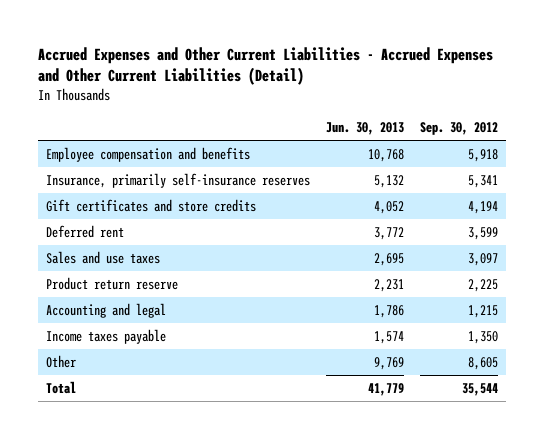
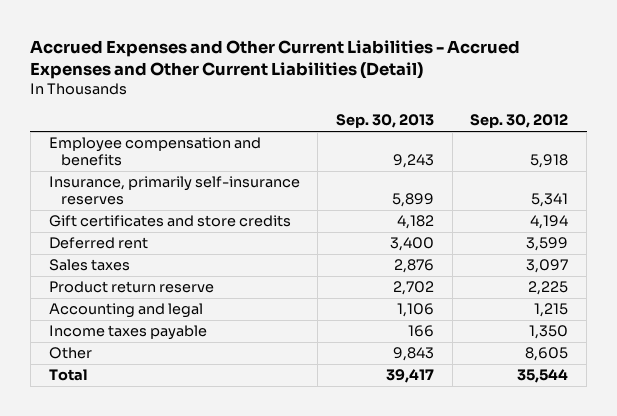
[325,122,404,136] Jun. 30, 2013 -> none
none -> [336,114,435,129] Sep. 30, 2013
[45,250,160,264] Sales and use taxes -> [48,259,130,272] Sales taxes

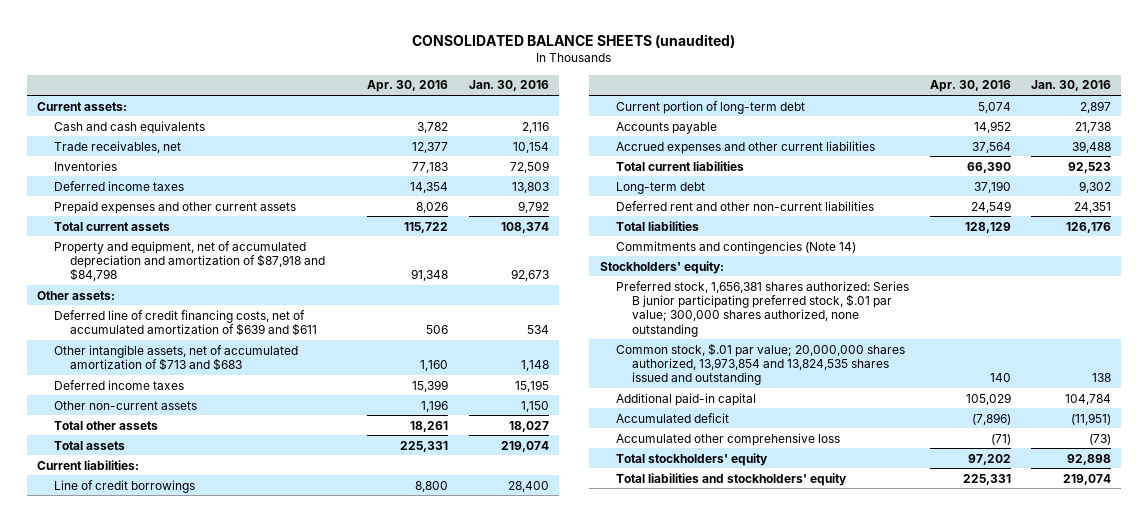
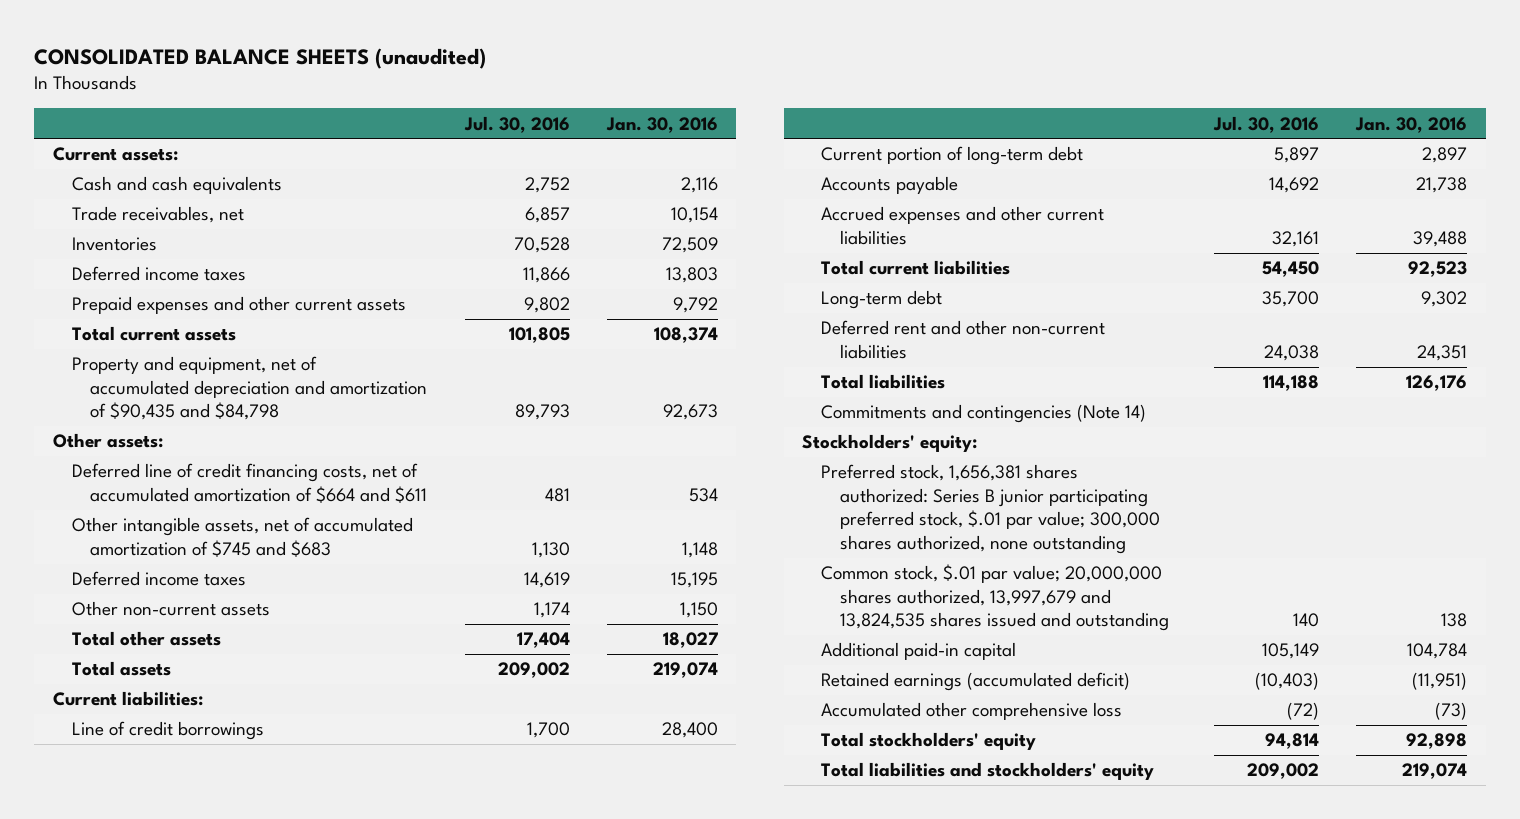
[367,80,449,93] Apr. 30, 2016 -> none
none -> [463,115,570,133] Jul. 30, 2016
[53,240,325,282] Property and equipment, net of accumulated depreciation and amortization of $87,918 and $84,798 -> [71,356,428,421] Property and equipment, net of accumulated depreciation and amortization of $90,435 and $84,798
[53,309,317,336] Deferred line of credit financing costs, net of accumulated amortization of $639 and $611 -> [71,463,428,503] Deferred line of credit financing costs, net of accumulated amortization of $664 and $611
[53,344,298,371] Other intangible assets, net of accumulated amortization of $713 and $683 -> [71,517,413,557] Other intangible assets, net of accumulated amortization of $745 and $683
[615,342,905,386] Common stock, $.01 par value; 20,000,000 shares authorized, 13,973,854 and 13,824,535 shares issued and outstanding -> [821,564,1169,632] Common stock, $.01 par value; 20,000,000 shares authorized, 13,997,679 and 13,824,535 shares issued and outstanding
[615,412,729,423] Accumulated deficit -> [821,672,1131,692] Retained earnings (accumulated deficit)

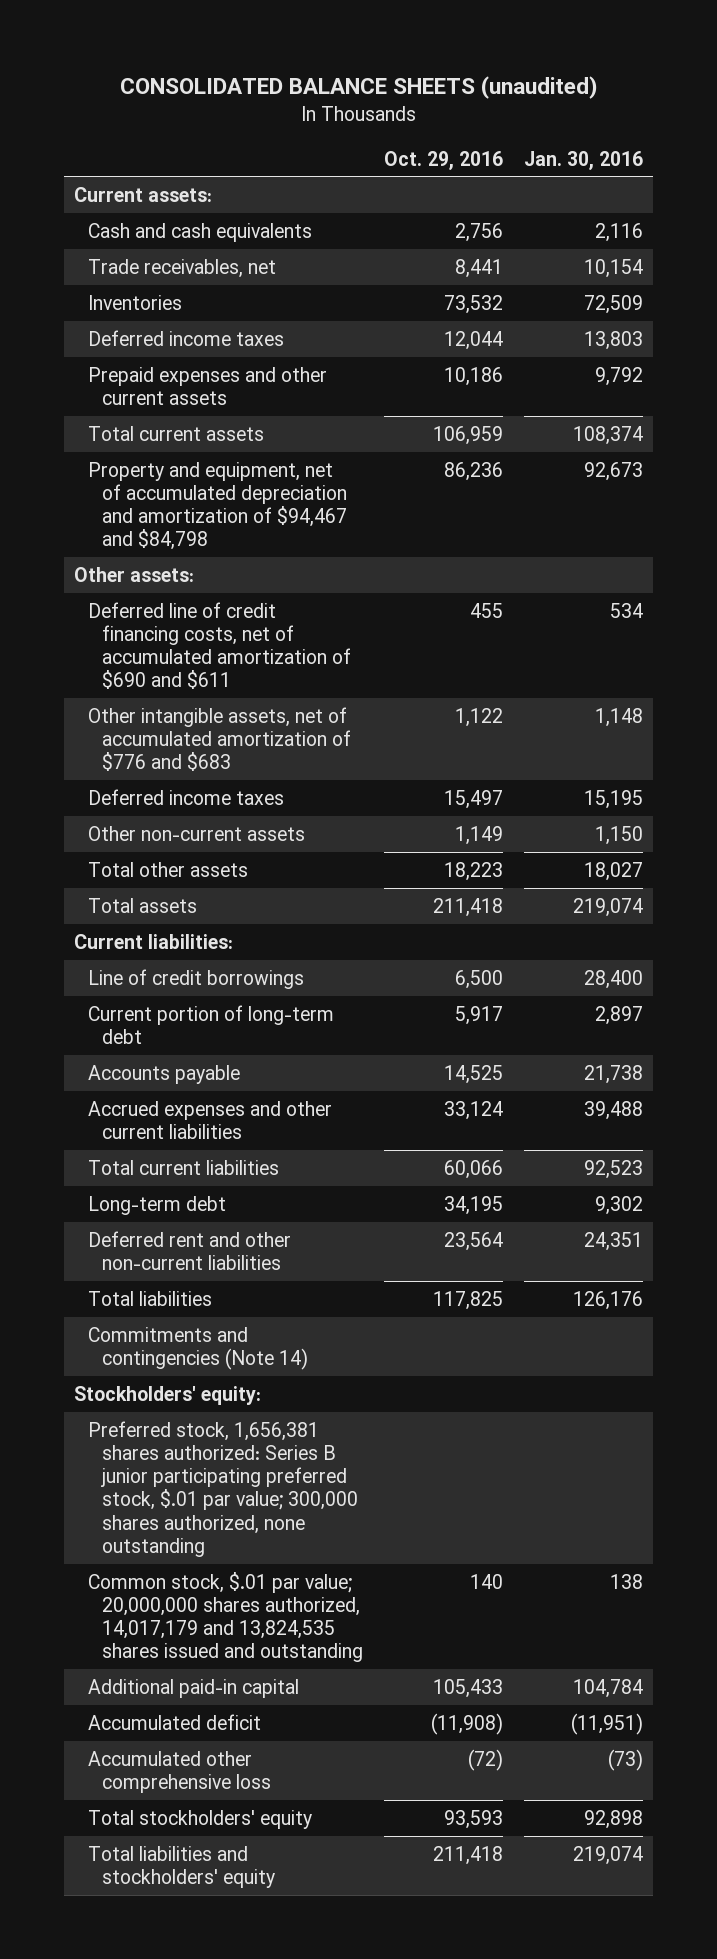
[463,115,570,133] Jul. 30, 2016 -> none
none -> [384,150,504,170] Oct. 29, 2016
[71,356,428,421] Property and equipment, net of accumulated depreciation and amortization of $90,435 and $84,798 -> [88,461,348,551] Property and equipment, net of accumulated depreciation and amortization of $94,467 and $84,798
[71,463,428,503] Deferred line of credit financing costs, net of accumulated amortization of $664 and $611 -> [88,601,352,690] Deferred line of credit financing costs, net of accumulated amortization of $690 and $611
[71,517,413,557] Other intangible assets, net of accumulated amortization of $745 and $683 -> [88,706,352,772] Other intangible assets, net of accumulated amortization of $776 and $683
[821,564,1169,632] Common stock, $.01 par value; 20,000,000 shares authorized, 13,997,679 and 13,824,535 shares issued and outstanding -> [88,1571,364,1663] Common stock, $.01 par value; 20,000,000 shares authorized, 14,017,179 and 13,824,535 shares issued and outstanding
[821,672,1131,692] Retained earnings (accumulated deficit) -> [88,1713,262,1730] Accumulated deficit

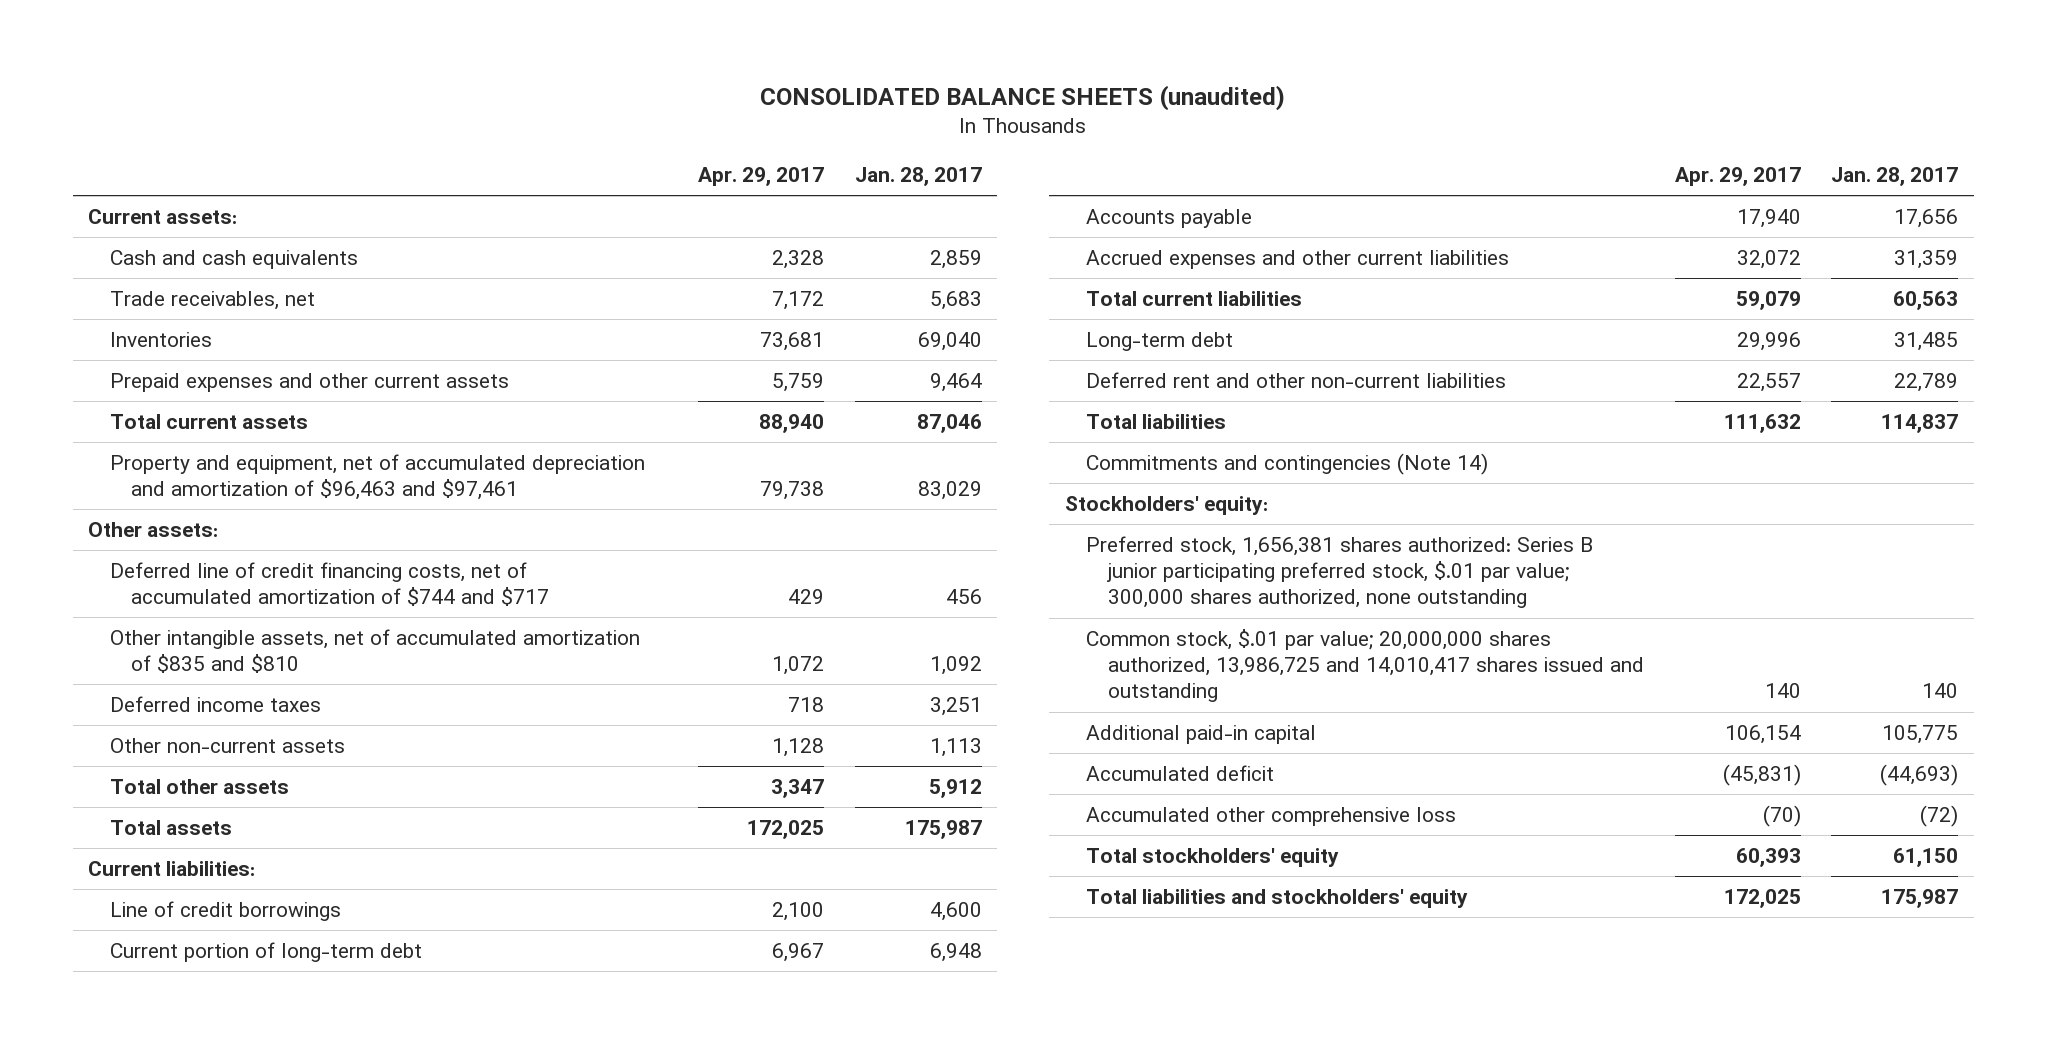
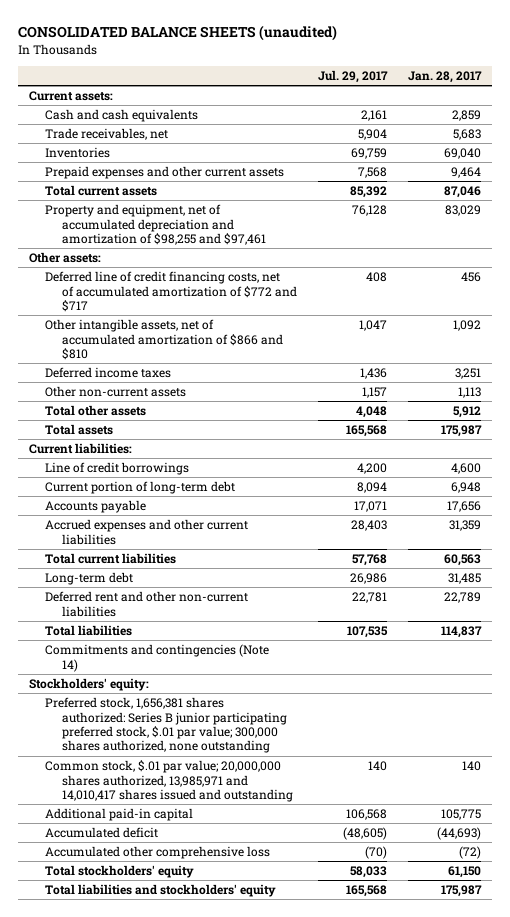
[698,166,825,186] Apr. 29, 2017 -> none
none -> [318,70,389,84] Jul. 29, 2017
[109,454,645,501] Property and equipment, net of accumulated depreciation and amortization of $96,463 and $97,461 -> [45,204,266,245] Property and equipment, net of accumulated depreciation and amortization of $98,255 and $97,461
[109,562,550,607] Deferred line of credit financing costs, net of accumulated amortization of $744 and $717 -> [45,271,297,312] Deferred line of credit financing costs, net of accumulated amortization of $772 and $717
[109,629,640,674] Other intangible assets, net of accumulated amortization of $835 and $810 -> [45,319,283,360] Other intangible assets, net of accumulated amortization of $866 and $810
[1086,629,1645,703] Common stock, $.01 par value; 20,000,000 shares authorized, 13,986,725 and 14,010,417 shares issued and outstanding -> [45,760,293,802] Common stock, $.01 par value; 20,000,000 shares authorized, 13,985,971 and 14,010,417 shares issued and outstanding

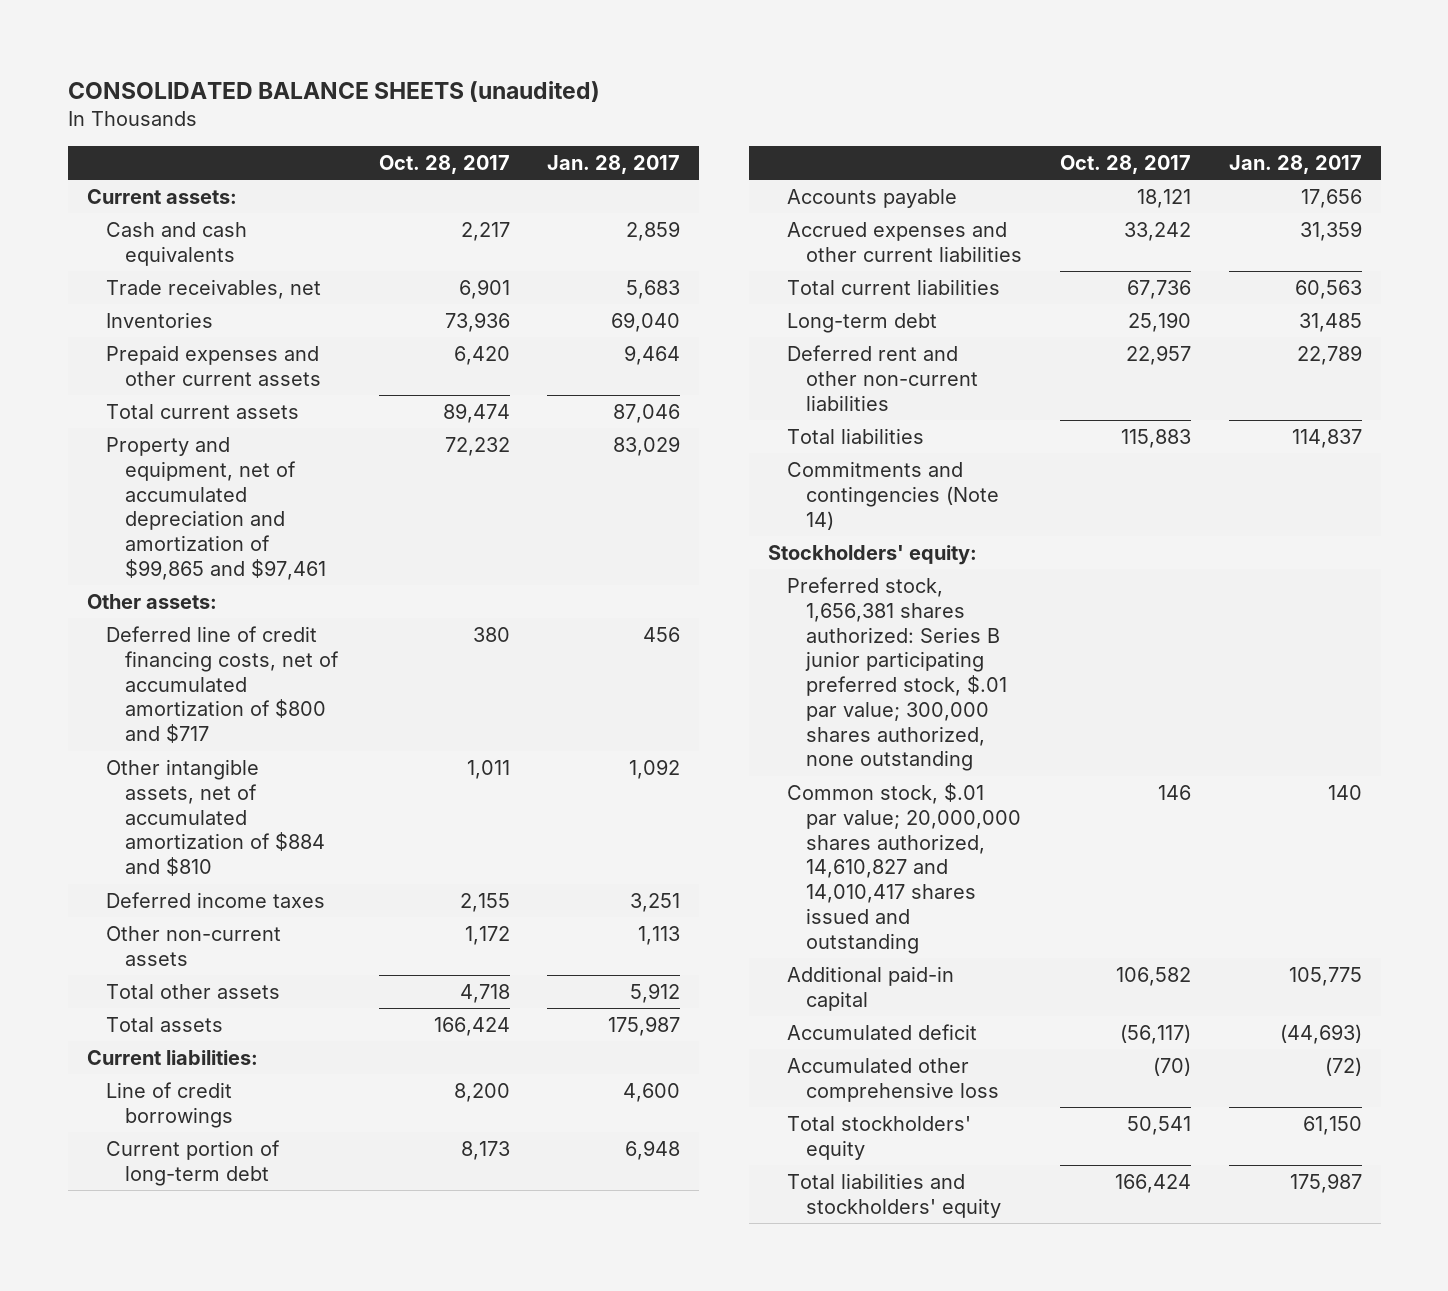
[318,70,389,84] Jul. 29, 2017 -> none
none -> [378,154,510,174] Oct. 28, 2017
[45,204,266,245] Property and equipment, net of accumulated depreciation and amortization of $98,255 and $97,461 -> [105,437,327,580] Property and equipment, net of accumulated depreciation and amortization of $99,865 and $97,461
[45,271,297,312] Deferred line of credit financing costs, net of accumulated amortization of $772 and $717 -> [105,626,340,744] Deferred line of credit financing costs, net of accumulated amortization of $800 and $717
[45,319,283,360] Other intangible assets, net of accumulated amortization of $866 and $810 -> [105,759,326,877] Other intangible assets, net of accumulated amortization of $884 and $810
[45,760,293,802] Common stock, $.01 par value; 20,000,000 shares authorized, 13,985,971 and 14,010,417 shares issued and outstanding -> [787,783,1022,954] Common stock, $.01 par value; 20,000,000 shares authorized, 14,610,827 and 14,010,417 shares issued and outstanding

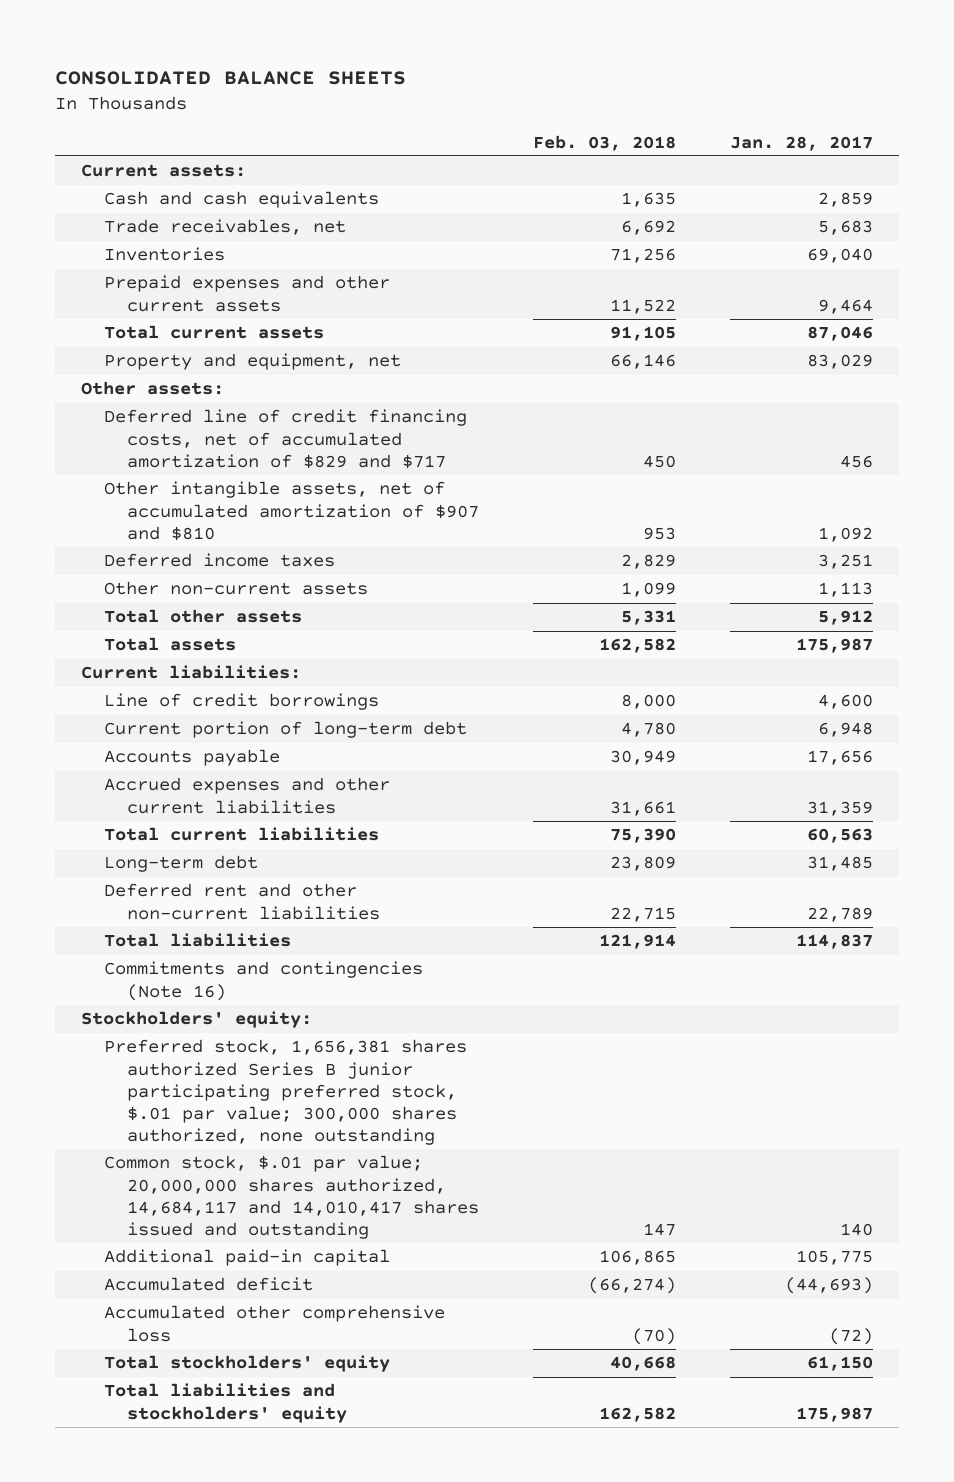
[67,80,600,102] CONSOLIDATED BALANCE SHEETS (unaudited) -> [54,70,406,85] CONSOLIDATED BALANCE SHEETS
[378,154,510,174] Oct. 28, 2017 -> none
none -> [533,134,677,151] Feb. 03, 2018
[105,437,327,580] Property and equipment, net of accumulated depreciation and amortization of $99,865 and $97,461 -> [104,353,402,371] Property and equipment, net
[105,626,340,744] Deferred line of credit financing costs, net of accumulated amortization of $800 and $717 -> [104,409,468,469] Deferred line of credit financing costs, net of accumulated amortization of $829 and $717
[105,759,326,877] Other intangible assets, net of accumulated amortization of $884 and $810 -> [104,481,480,541] Other intangible assets, net of accumulated amortization of $907 and $810
[787,461,1000,530] Commitments and contingencies (Note 14) -> [104,961,424,1001] Commitments and contingencies (Note 16)
[787,577,1008,772] Preferred stock, 1,656,381 shares authorized: Series B junior participating preferred stock, $.01 par value; 300,000 shares authorized, none outstanding -> [104,1039,468,1146] Preferred stock, 1,656,381 shares authorized Series B junior participating preferred stock, $.01 par value; 300,000 shares authorized, none outstanding
[787,783,1022,954] Common stock, $.01 par value; 20,000,000 shares authorized, 14,610,827 and 14,010,417 shares issued and outstanding -> [104,1155,480,1240] Common stock, $.01 par value; 20,000,000 shares authorized, 14,684,117 and 14,010,417 shares issued and outstanding

